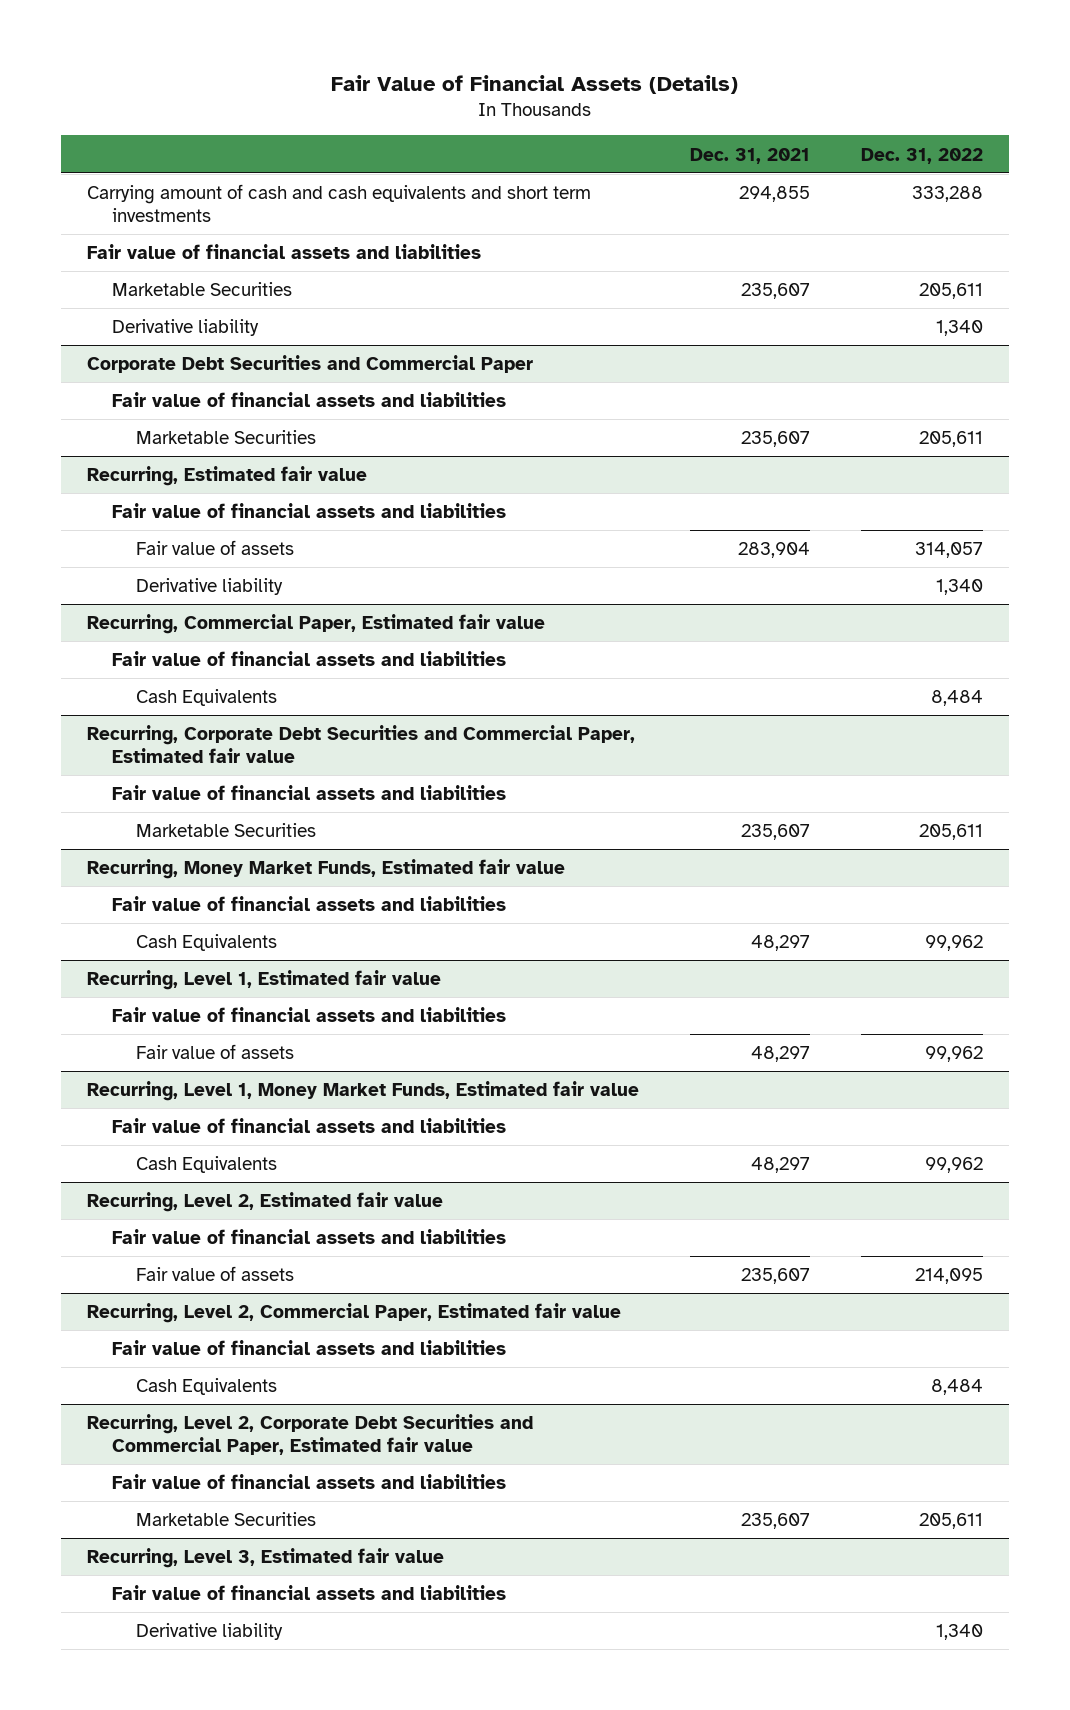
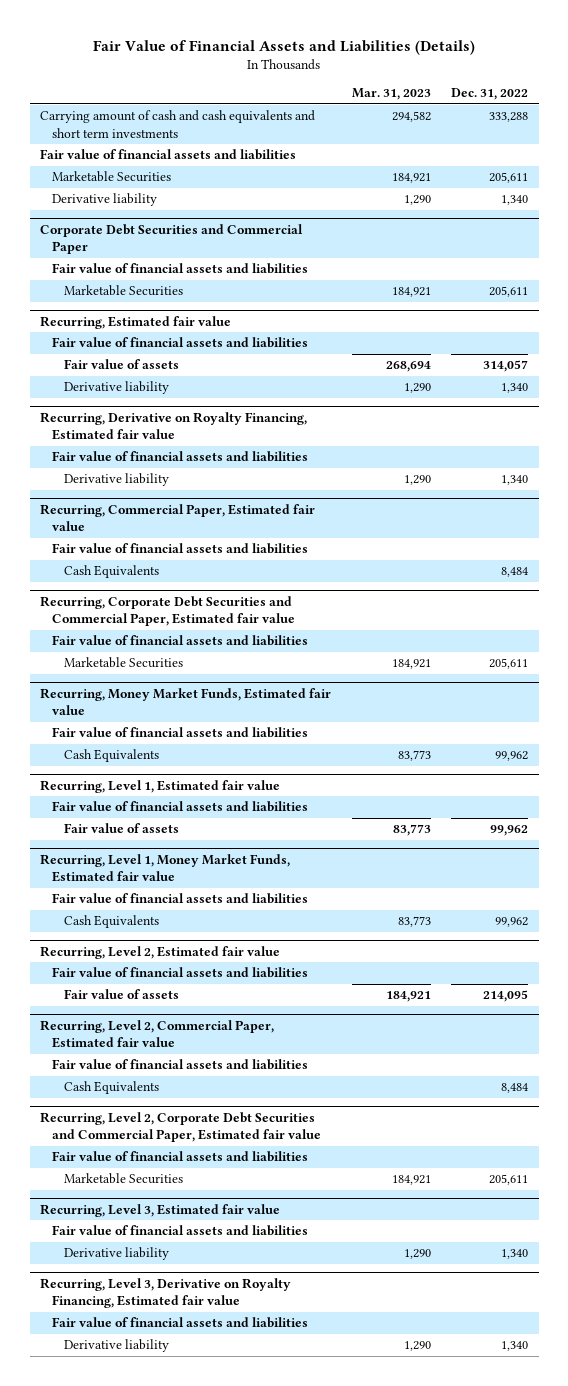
[331,74,739,94] Fair Value of Financial Assets (Details) -> [93,39,476,55] Fair Value of Financial Assets and Liabilities (Details)
[690,147,811,164] Dec. 31, 2021 -> none
none -> [351,88,431,101] Mar. 31, 2023
none -> [40,411,308,441] Recurring, Derivative on Royalty Financing, Estimated fair value
none -> [51,451,308,463] Fair value of financial assets and liabilities
none -> [63,473,169,487] Derivative liability
none -> [40,1277,292,1309] Recurring, Level 3, Derivative on Royalty Financing, Estimated fair value
none -> [51,1317,308,1329] Fair value of financial assets and liabilities
none -> [63,1339,169,1353] Derivative liability

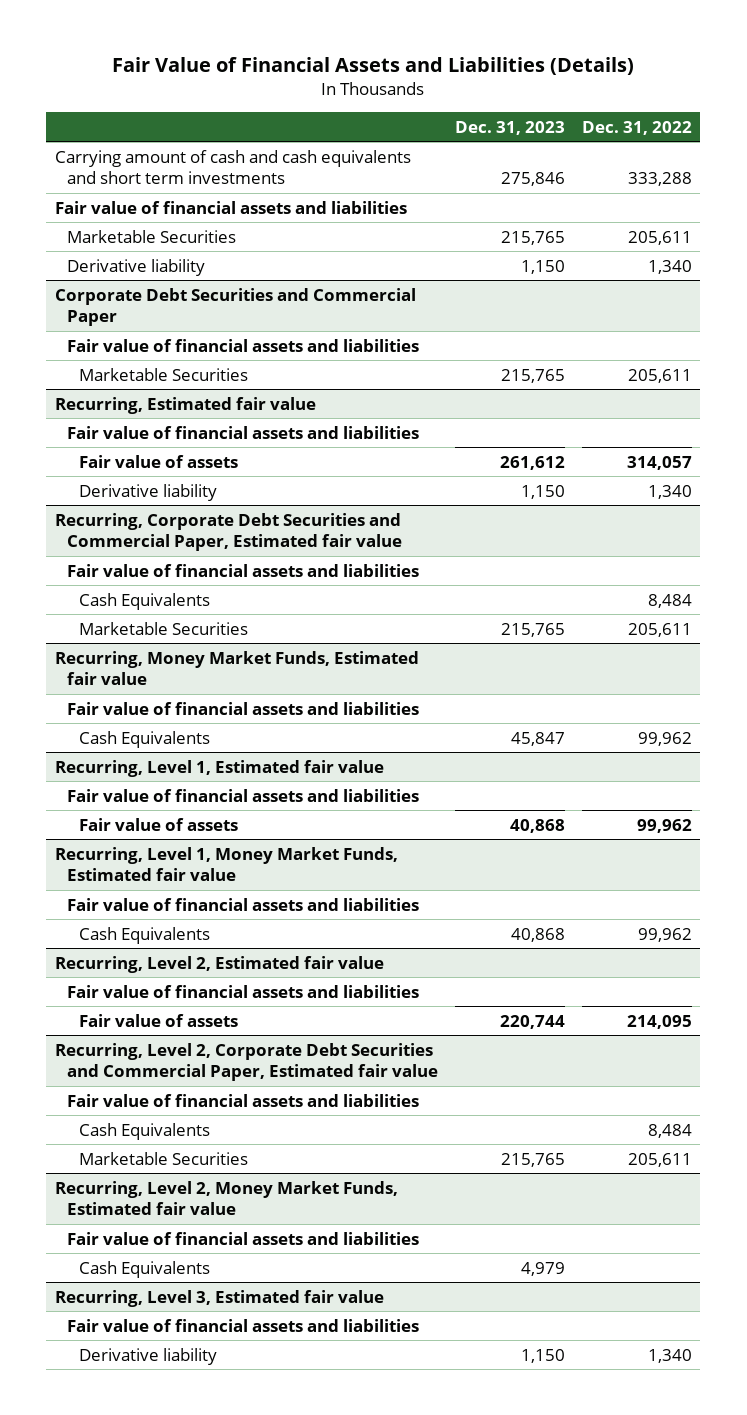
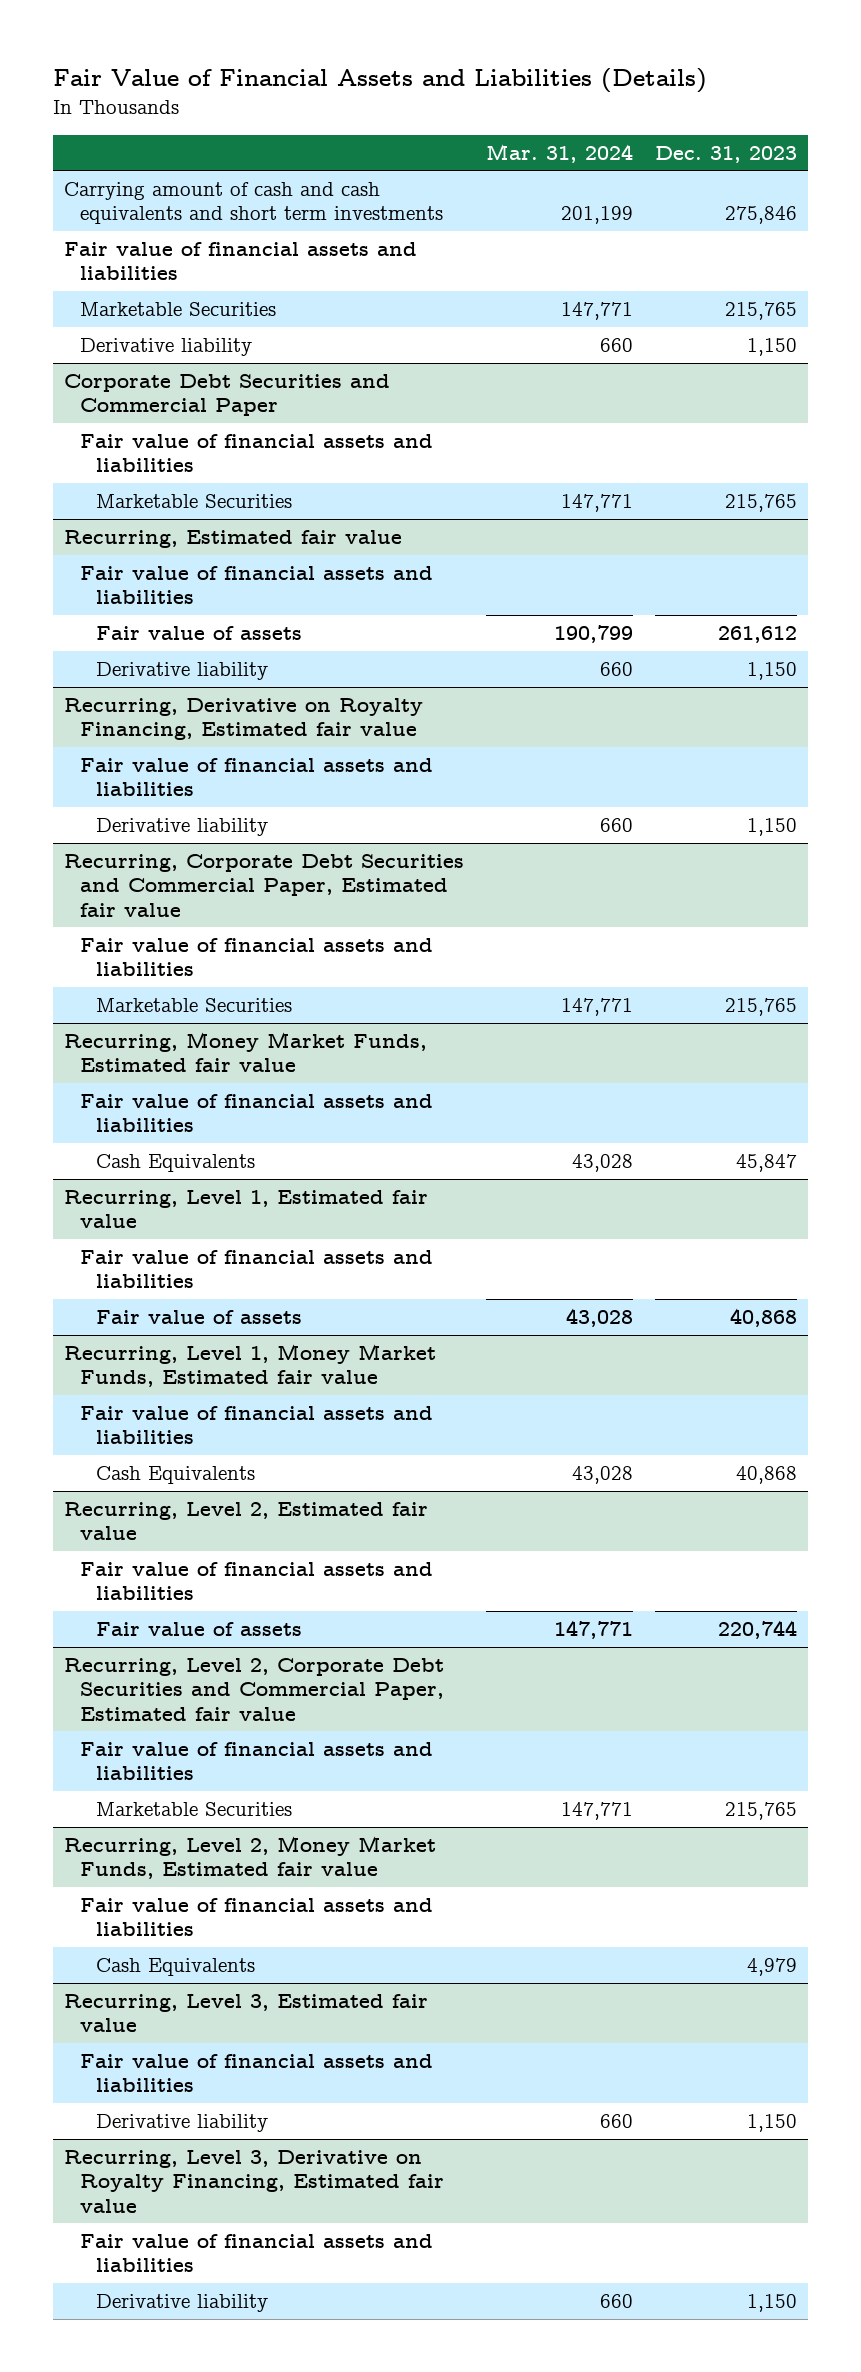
[581,120,692,135] Dec. 31, 2022 -> none
none -> [486,143,634,163] Mar. 31, 2024
none -> [64,697,424,741] Recurring, Derivative on Royalty Financing, Estimated fair value
none -> [79,757,433,797] Fair value of financial assets and liabilities
none -> [95,817,268,836] Derivative liability
[79,592,211,610] Cash Equivalents -> none
[79,1122,211,1140] Cash Equivalents -> none
none -> [64,2149,444,2213] Recurring, Level 3, Derivative on Royalty Financing, Estimated fair value
none -> [79,2233,433,2273] Fair value of financial assets and liabilities
none -> [95,2293,268,2312] Derivative liability

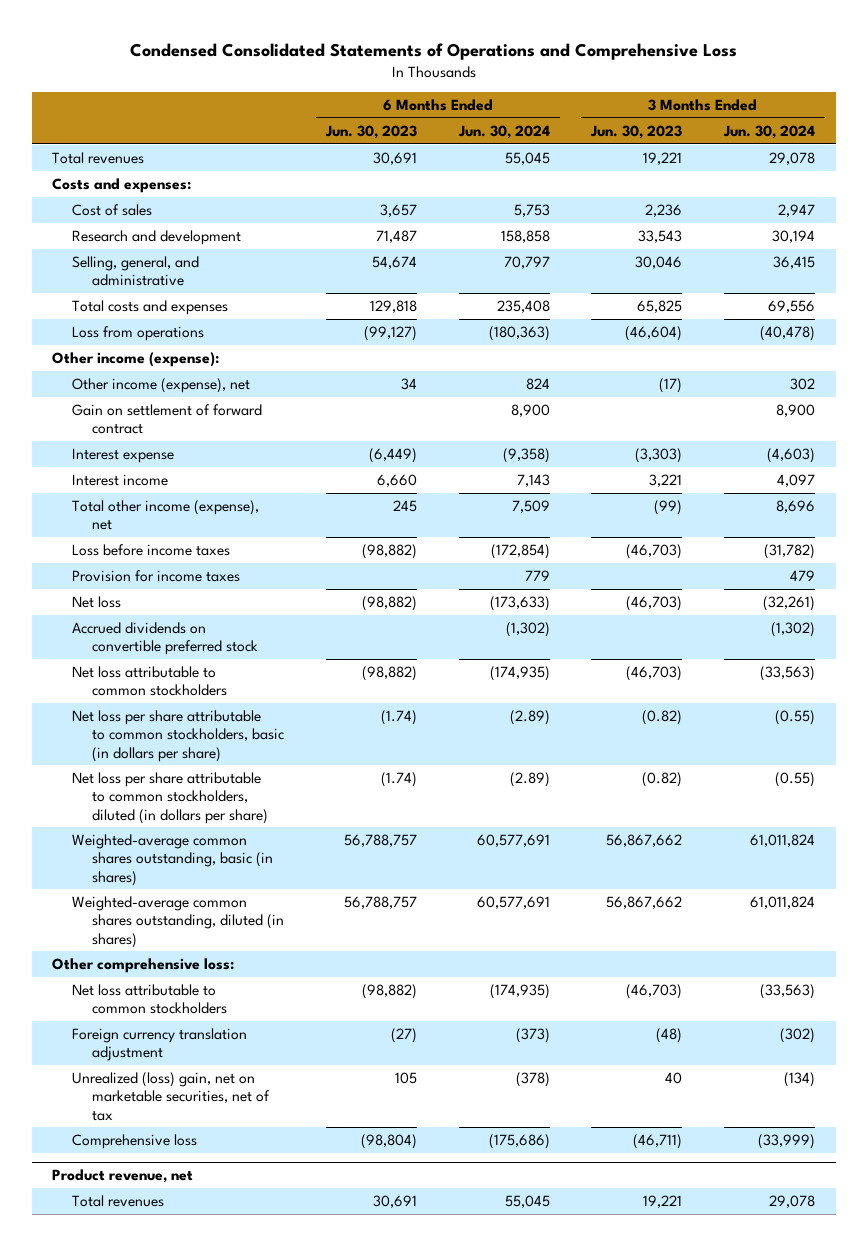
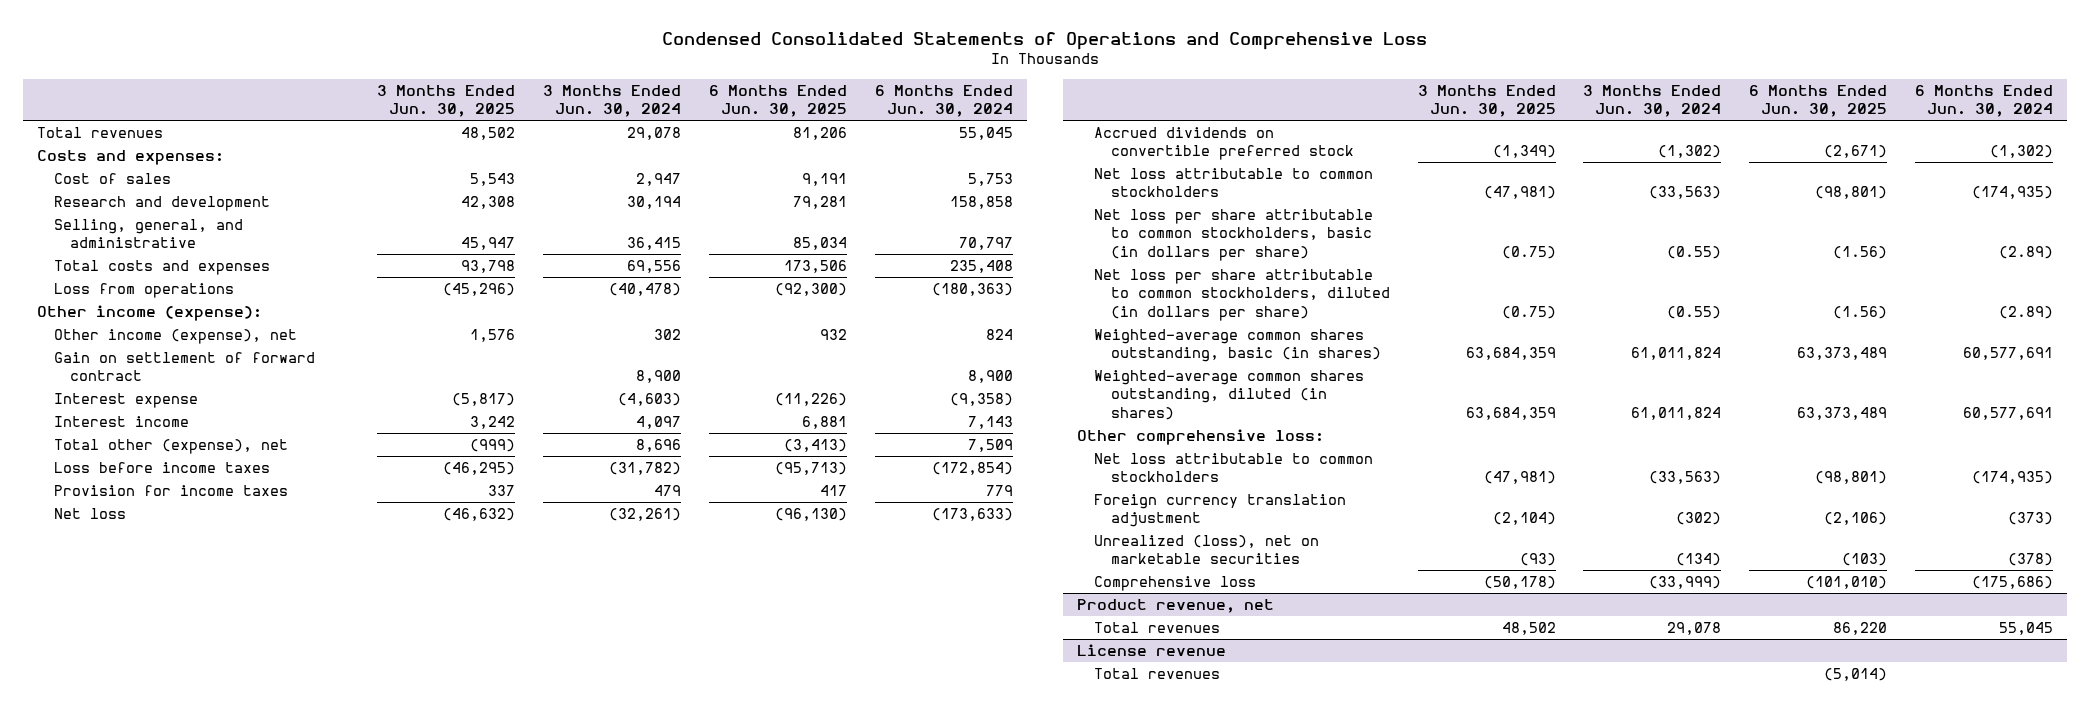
[324,124,417,139] Jun. 30, 2023 -> none
[590,124,683,139] Jun. 30, 2023 -> none
none -> [377,84,516,117] 3 Months Ended Jun. 30, 2025
none -> [709,84,848,117] 6 Months Ended Jun. 30, 2025
[72,499,260,531] Total other income (expense), net -> [53,438,288,454] Total other (expense), net
[72,1071,271,1121] Unrealized (loss) gain, net on marketable securities, net of tax -> [1093,534,1319,565] Unrealized (loss), net on marketable securities
none -> [1076,643,1226,656] License revenue
none -> [1093,667,1220,679] Total revenues

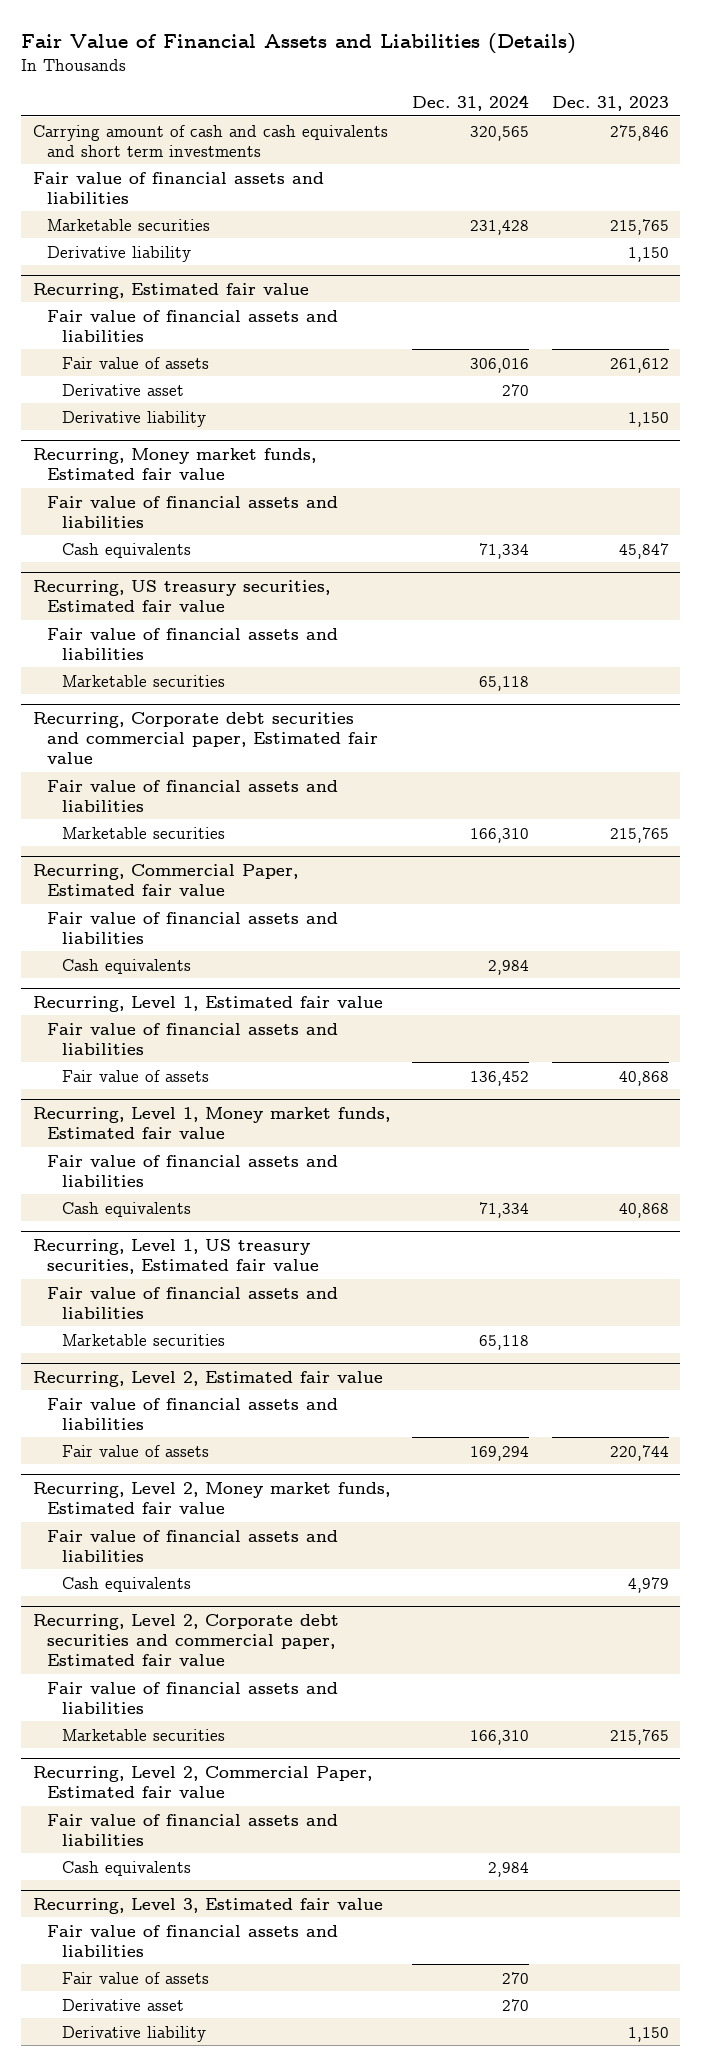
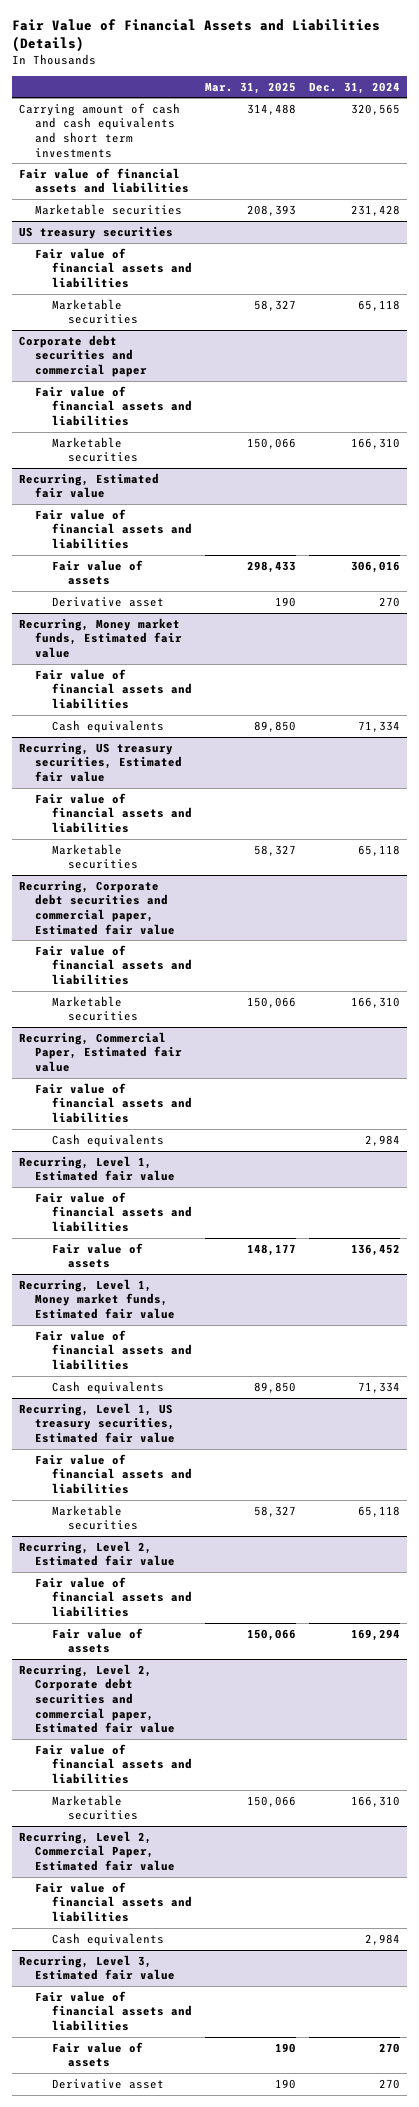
[551,96,669,112] Dec. 31, 2023 -> none
none -> [204,81,296,94] Mar. 31, 2025
[47,245,192,262] Derivative liability -> none
none -> [18,225,173,239] US treasury securities
none -> [35,247,192,289] Fair value of financial assets and liabilities
none -> [51,298,139,325] Marketable securities
none -> [18,334,148,378] Corporate debt securities and commercial paper
none -> [35,385,192,427] Fair value of financial assets and liabilities
none -> [51,436,139,463] Marketable securities
[61,410,206,427] Derivative liability -> none
[32,1481,390,1514] Recurring, Level 2, Money market funds, Estimated fair value -> none
[47,1529,339,1562] Fair value of financial assets and liabilities -> none
[61,1576,191,1592] Cash equivalents -> none
[61,2025,206,2042] Derivative liability -> none

